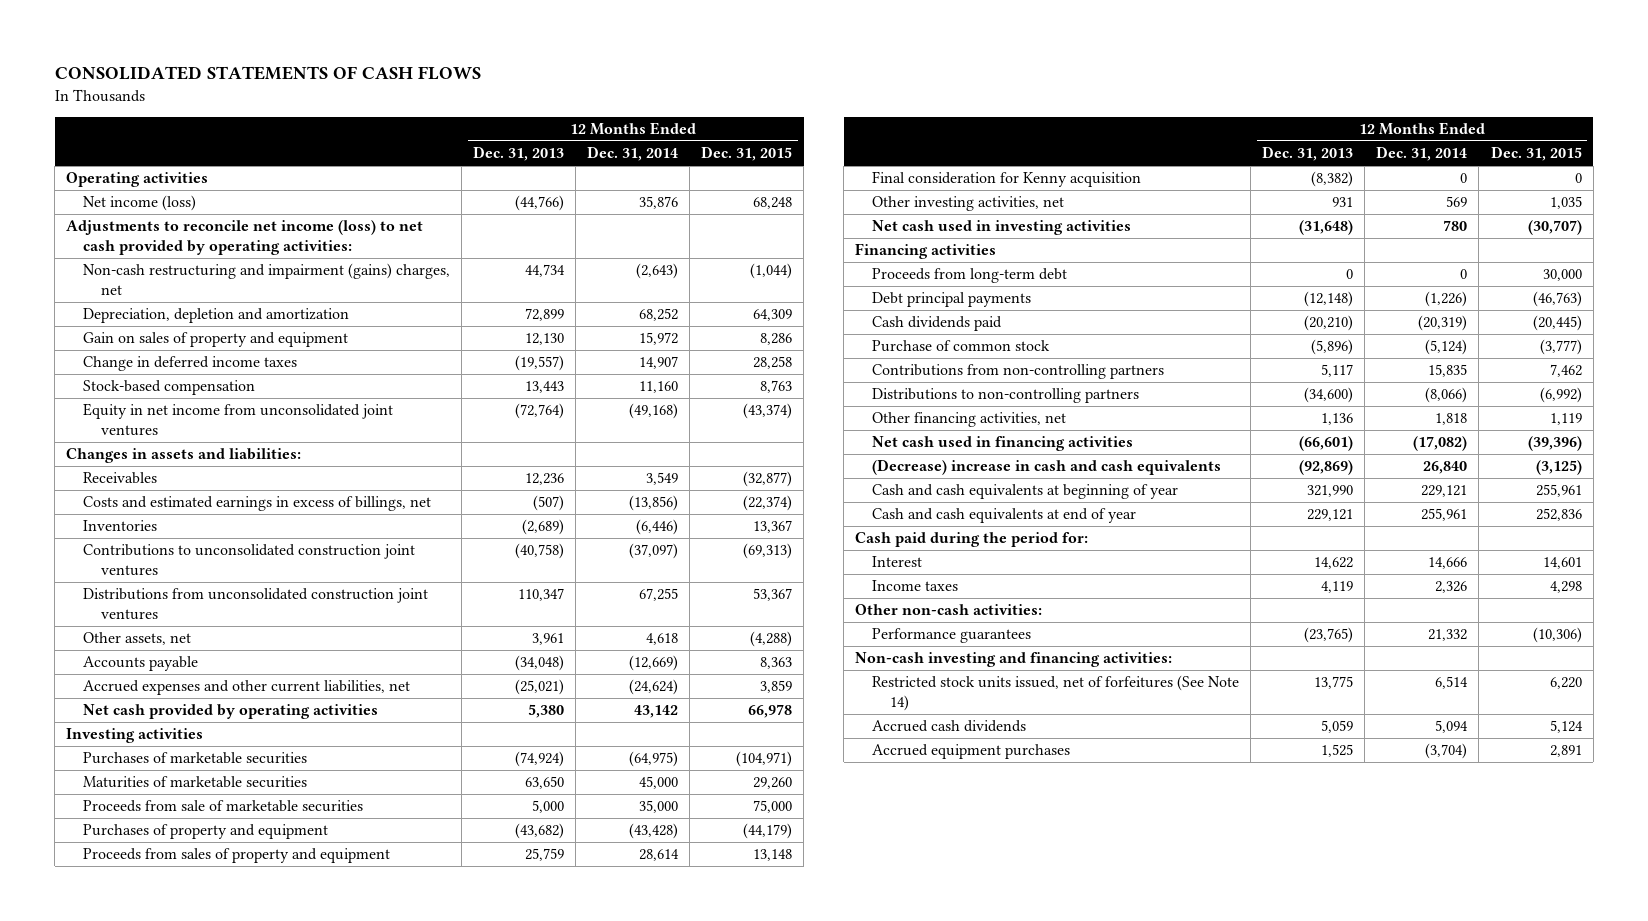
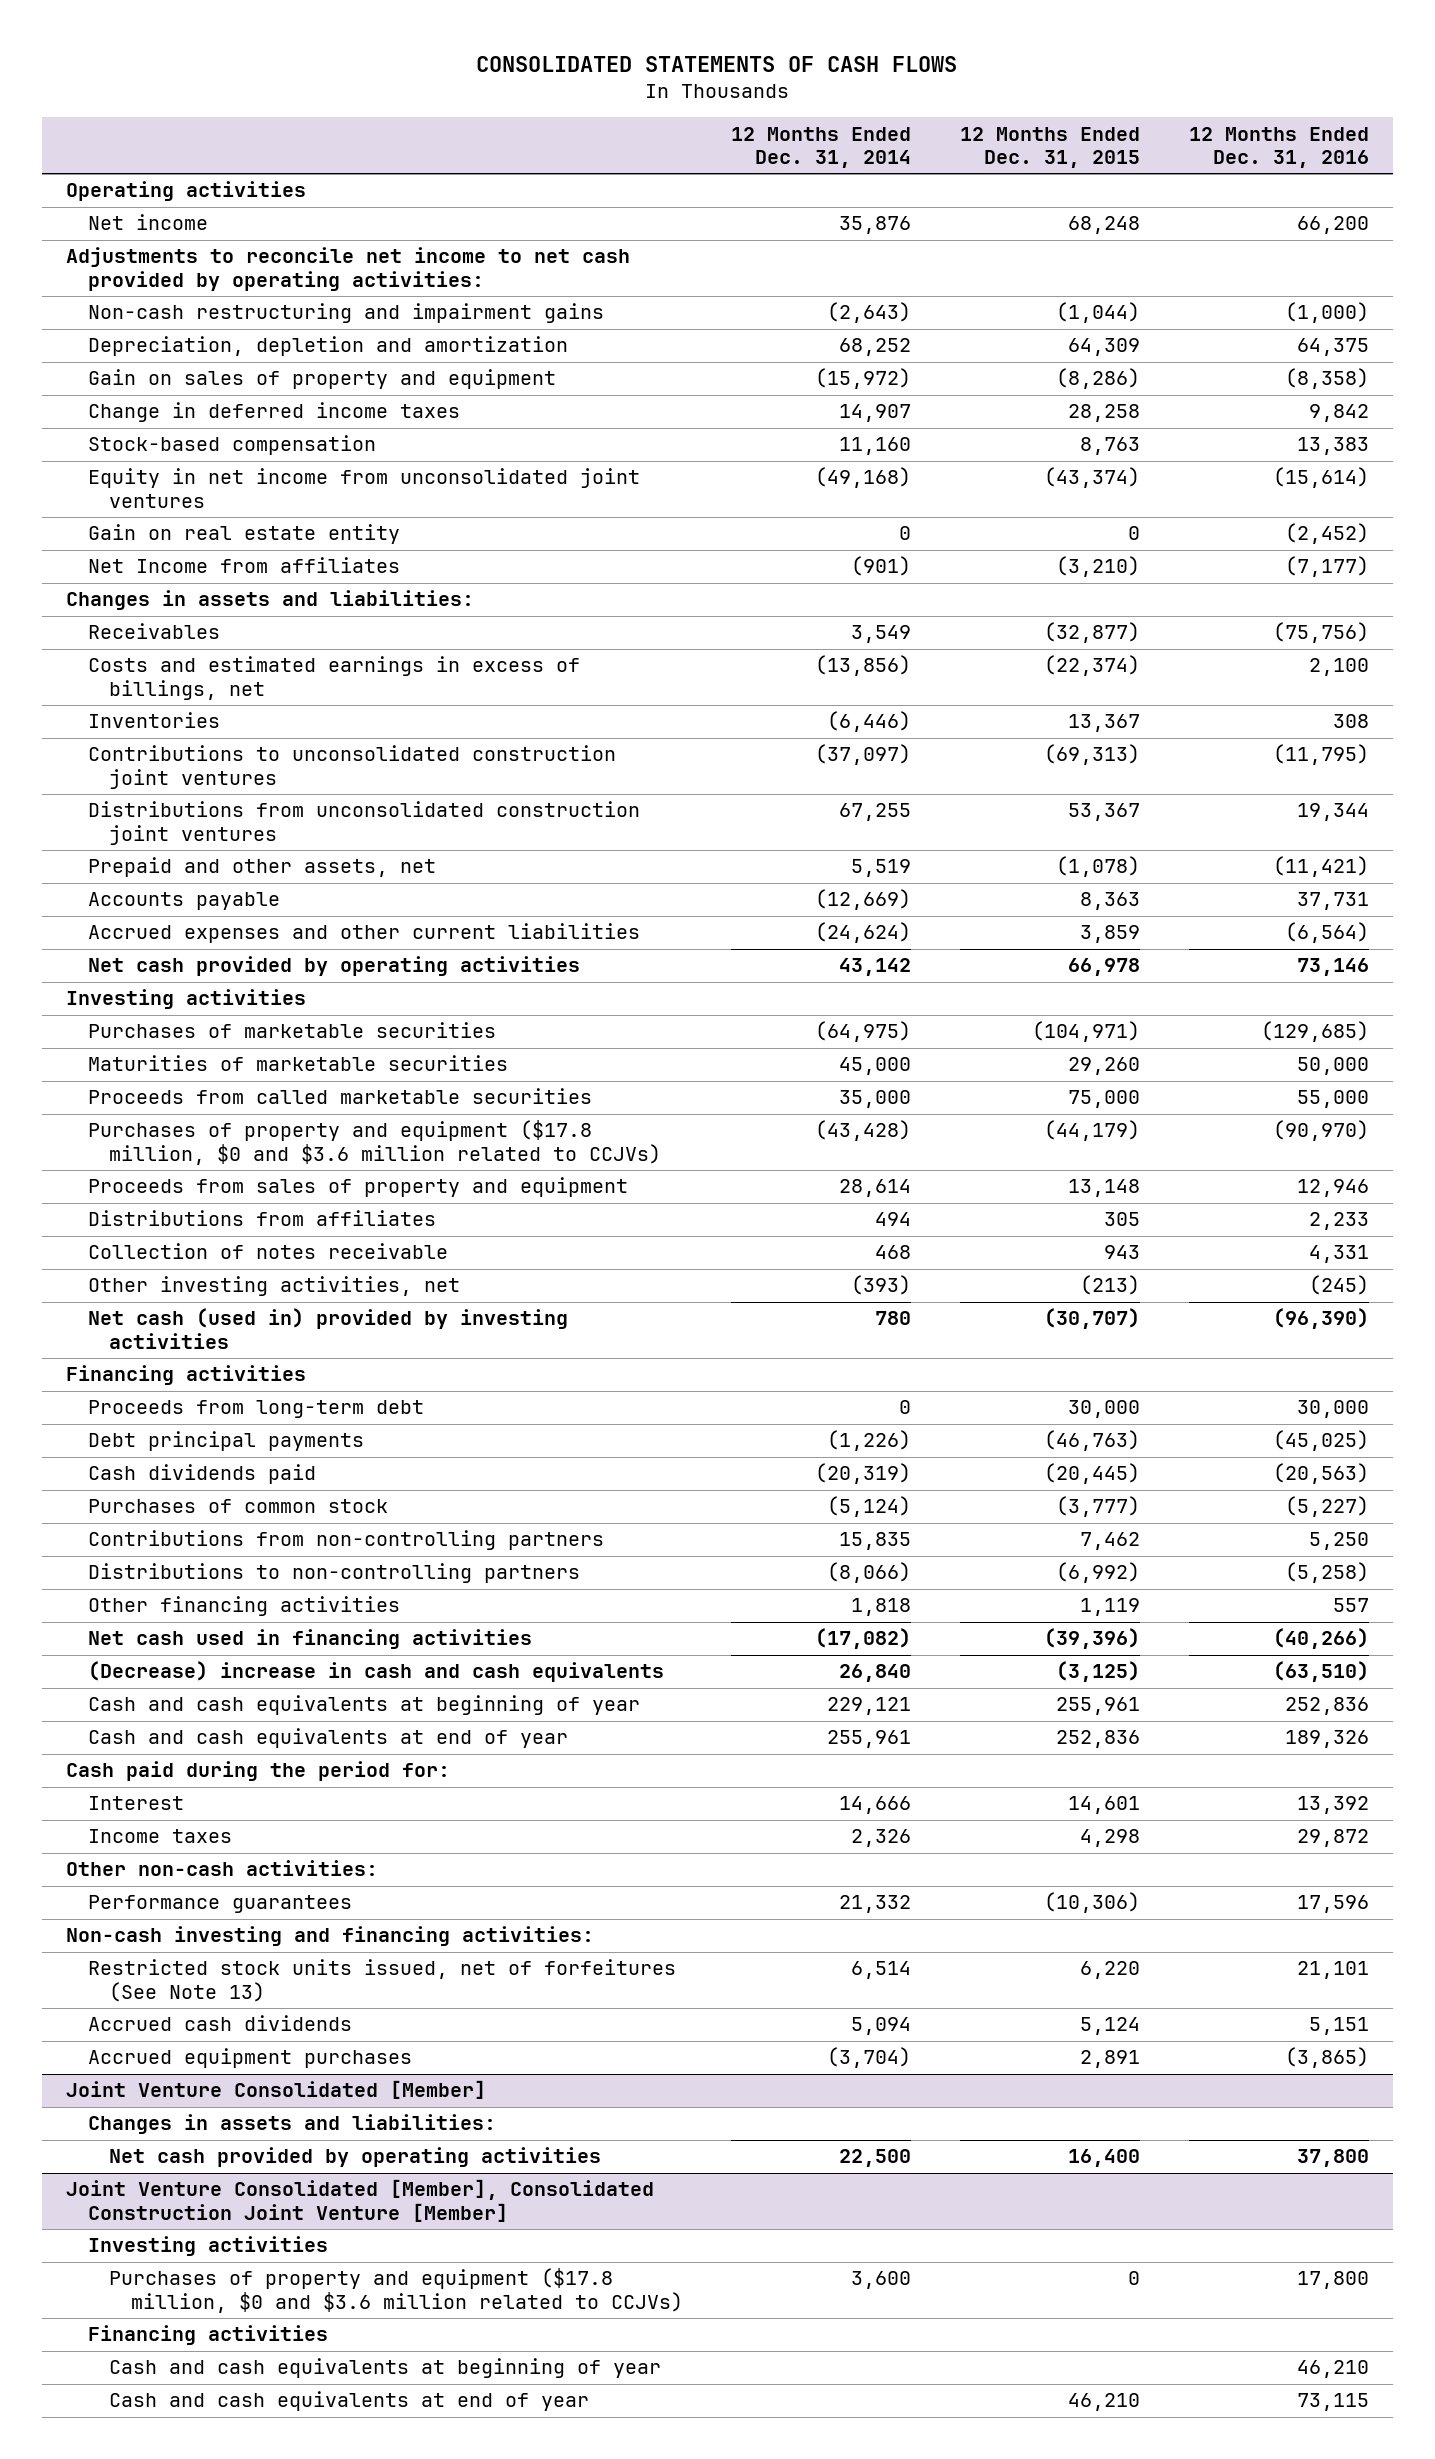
[473,146,565,162] Dec. 31, 2013 -> none
none -> [1188,126,1369,168] 12 Months Ended Dec. 31, 2016
[83,195,197,212] Net income (loss) -> [87,214,208,231] Net income
[66,220,424,256] Adjustments to reconcile net income (loss) to net cash provided by operating activities: -> [66,247,631,291] Adjustments to reconcile net income to net cash provided by operating activities:
[83,263,451,296] Non-cash restructuring and impairment (gains) charges, net -> [87,303,604,324] Non-cash restructuring and impairment gains
[639,332,679,346] 15,972 -> [815,368,912,390] (15,972)
[760,333,793,346] 8,286 -> [1055,368,1140,390] (8,286)
none -> [87,524,400,545] Gain on real estate entity
none -> [87,557,400,574] Net Income from affiliates
[83,632,192,646] Other assets, net -> [87,857,436,878] Prepaid and other assets, net
[646,633,679,646] 4,618 -> [851,859,912,878] 5,519
[750,631,793,648] (4,288) -> [1055,856,1140,878] (1,078)
[83,680,411,696] Accrued expenses and other current liabilities, net -> [87,923,640,944] Accrued expenses and other current liabilities
[83,800,364,813] Proceeds from sale of marketable securities -> [87,1088,592,1105] Proceeds from called marketable securities
[83,824,329,840] Purchases of property and equipment -> [87,1120,662,1165] Purchases of property and equipment ($17.8 million, $0 and $3.6 million related to CCJVs)
[872,171,1142,188] Final consideration for Kenny acquisition -> none
none -> [87,1210,436,1227] Distributions from affiliates
none -> [87,1243,448,1260] Collection of notes receivable
[1446,196,1468,208] 569 -> [851,1275,912,1296] (393)
[1549,196,1582,210] 1,035 -> [1079,1275,1140,1296] (213)
[872,220,1132,236] Net cash used in investing activities -> [87,1308,568,1349] Net cash (used in) provided by investing activities
[872,340,1051,353] Purchase of common stock -> [87,1499,388,1514] Purchases of common stock
[872,412,1067,428] Other financing activities, net -> [87,1596,400,1617] Other financing activities
[872,675,1240,712] Restricted stock units issued, net of forfeitures (See Note 14) -> [87,1959,676,2002] Restricted stock units issued, net of forfeitures (See Note 13)
none -> [66,2080,487,2100] Joint Venture Consolidated [Member]
none -> [87,2114,496,2135] Changes in assets and liabilities:
none -> [109,2147,602,2168] Net cash provided by operating activities
none -> [66,2179,655,2222] Joint Venture Consolidated [Member], Consolidated Construction Joint Venture [Member]
none -> [87,2236,328,2257] Investing activities
none -> [109,2268,683,2313] Purchases of property and equipment ($17.8 million, $0 and $3.6 million related to CCJVs)
none -> [87,2325,328,2346] Financing activities
none -> [109,2358,662,2379] Cash and cash equivalents at beginning of year
none -> [109,2391,590,2412] Cash and cash equivalents at end of year

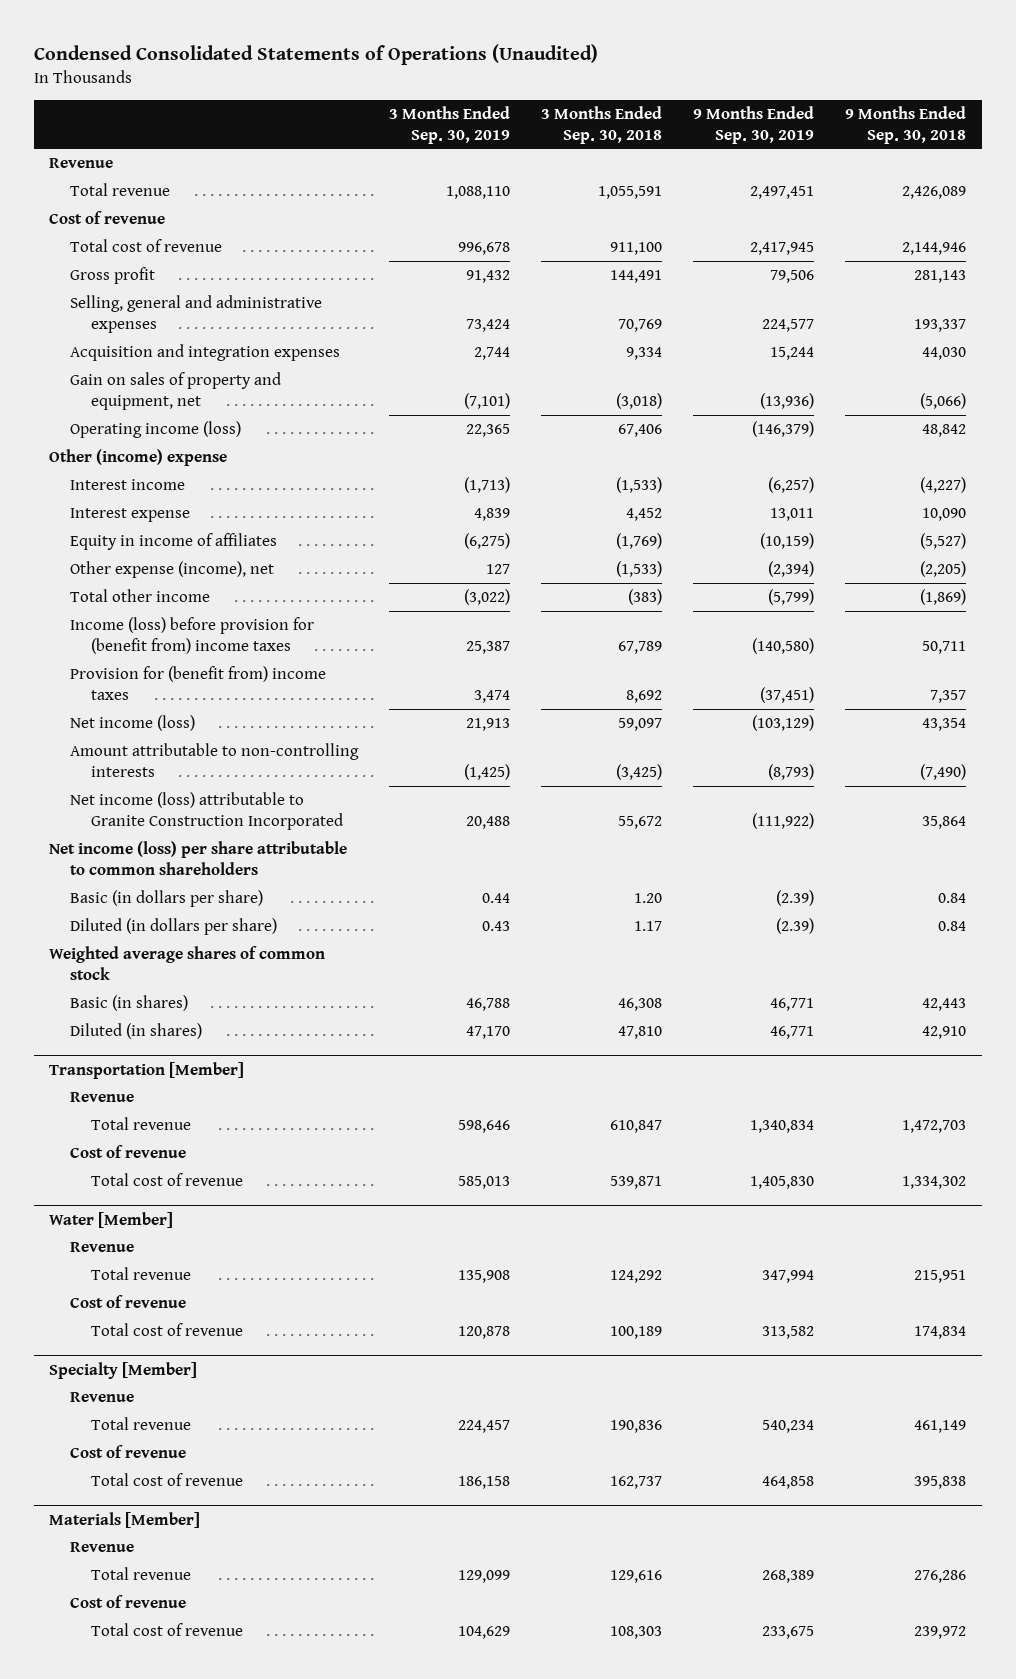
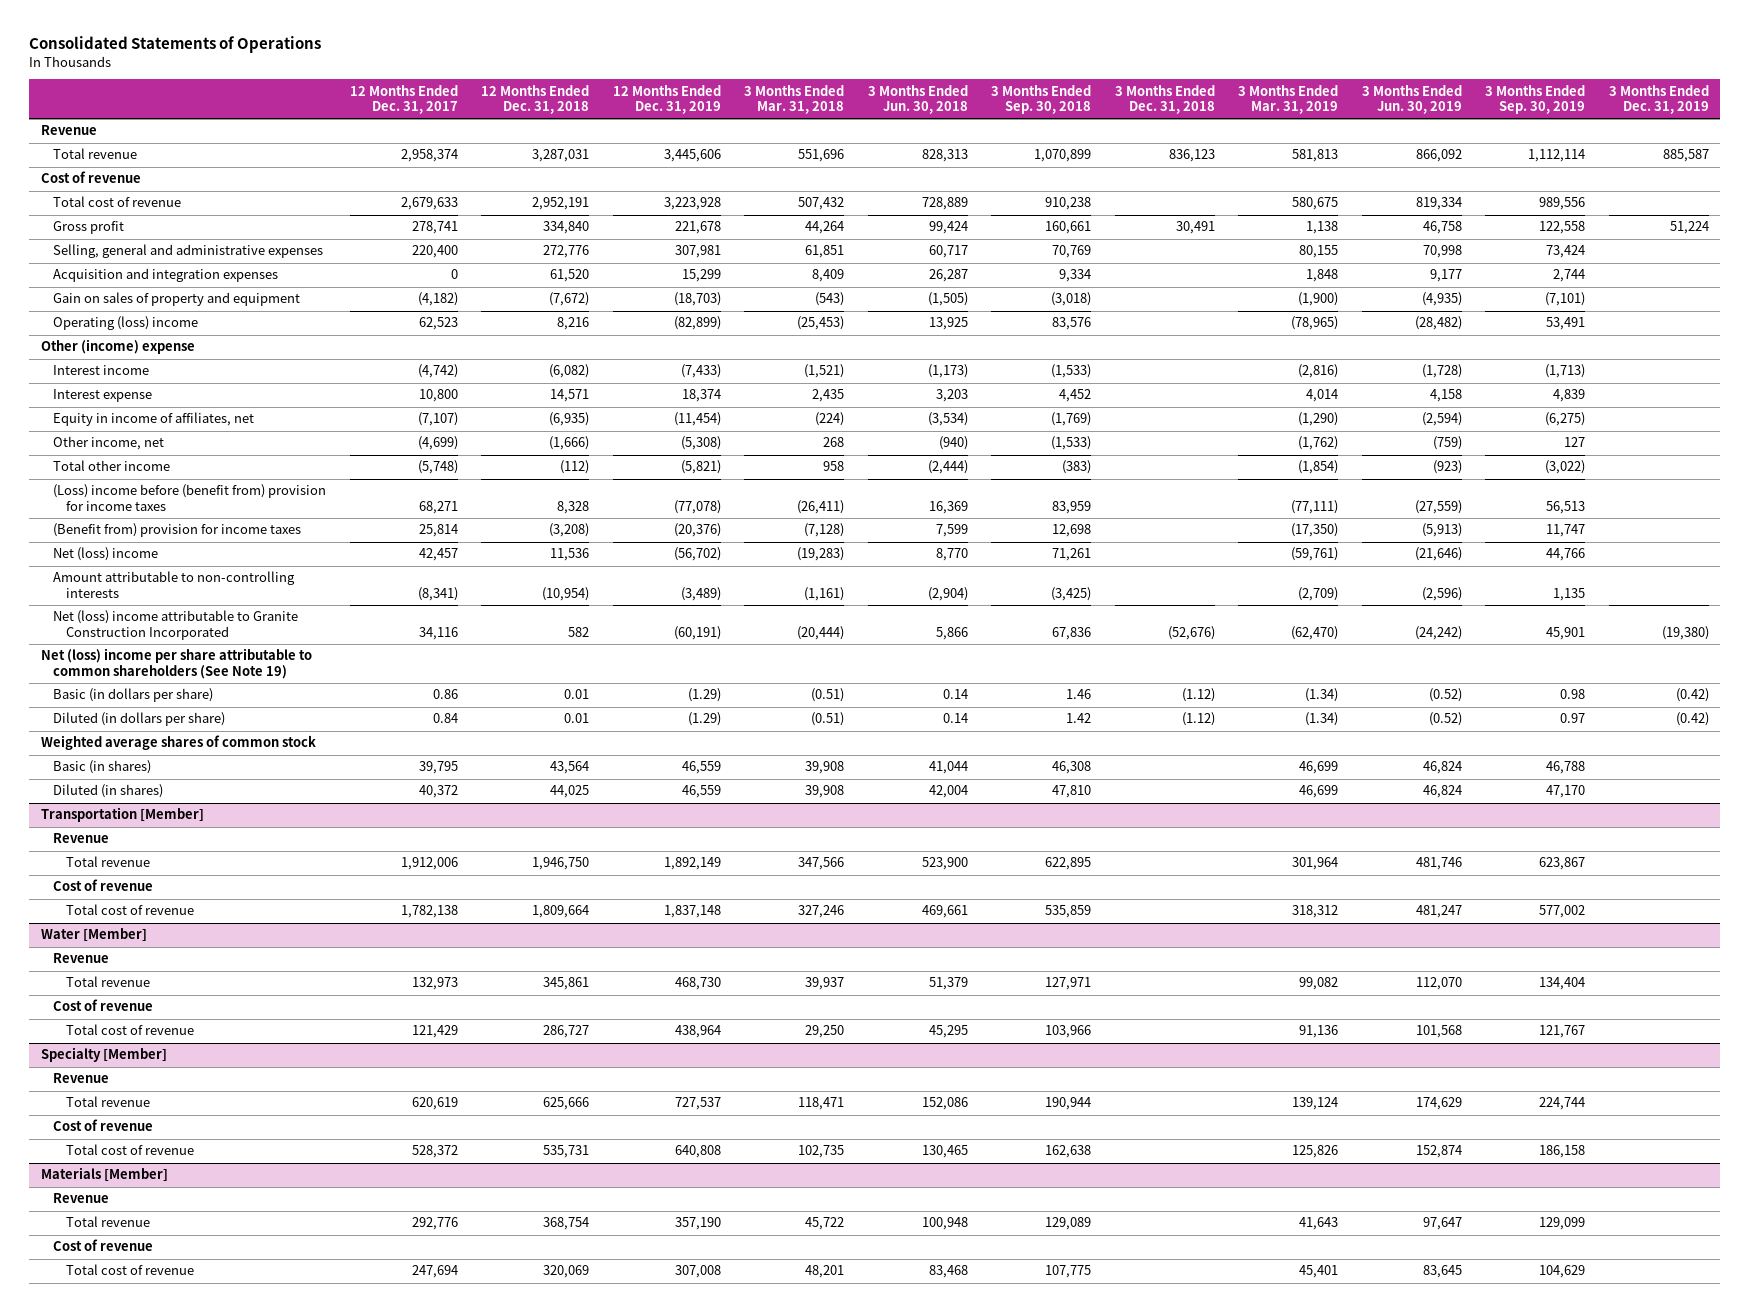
[33,44,598,66] Condensed Consolidated Statements of Operations (Unaudited) -> [29,36,322,54] Consolidated Statements of Operations
[693,105,815,144] 9 Months Ended Sep. 30, 2019 -> none
[845,105,967,144] 9 Months Ended Sep. 30, 2018 -> none
none -> [349,84,458,115] 12 Months Ended Dec. 31, 2017
none -> [481,84,590,115] 12 Months Ended Dec. 31, 2018
none -> [612,84,721,115] 12 Months Ended Dec. 31, 2019
none -> [744,84,845,115] 3 Months Ended Mar. 31, 2018
none -> [867,84,968,115] 3 Months Ended Jun. 30, 2018
none -> [1114,84,1215,115] 3 Months Ended Dec. 31, 2018
none -> [1238,84,1339,115] 3 Months Ended Mar. 31, 2019
none -> [1361,84,1462,115] 3 Months Ended Jun. 30, 2019
none -> [1608,84,1709,115] 3 Months Ended Dec. 31, 2019
[446,186,511,200] 1,088,110 -> [1528,149,1586,163] 1,112,114
[598,186,663,200] 1,055,591 -> [1034,149,1092,163] 1,070,899
[458,242,511,256] 996,678 -> [1539,197,1586,211] 989,556
[610,242,663,256] 911,100 -> [1045,197,1092,211] 910,238
[466,270,511,284] 91,432 -> [1539,221,1586,235] 122,558
[610,270,663,284] 144,491 -> [1045,221,1092,235] 160,661
[70,372,282,411] Gain on sales of property and equipment, net -> [53,292,301,307] Gain on sales of property and equipment
[70,421,242,439] Operating income (loss) -> [53,316,199,331] Operating (loss) income
[466,424,511,438] 22,365 -> [1546,317,1586,331] 53,491
[618,424,663,438] 67,406 -> [1052,317,1092,331] 83,576
[70,533,278,551] Equity in income of affiliates -> [53,412,255,427] Equity in income of affiliates, net
[70,561,275,579] Other expense (income), net -> [53,436,165,451] Other income, net
[70,617,315,655] Income (loss) before provision for (benefit from) income taxes -> [53,484,327,511] (Loss) income before (benefit from) provision for income taxes
[466,641,511,655] 25,387 -> [1546,500,1586,514] 56,513
[618,641,663,655] 67,789 -> [1052,500,1092,514] 83,959
[70,666,327,701] Provision for (benefit from) income taxes -> [53,523,302,538] (Benefit from) provision for income taxes
[474,690,511,704] 3,474 -> [1546,524,1586,538] 11,747
[626,690,663,704] 8,692 -> [1052,524,1092,538] 12,698
[70,715,196,732] Net income (loss) -> [53,547,159,562] Net (loss) income
[466,718,511,732] 21,913 -> [1546,548,1586,562] 44,766
[618,718,663,732] 59,097 -> [1052,548,1092,562] 71,261
[464,764,511,781] (1,425) -> [1553,587,1586,601] 1,135
[70,792,344,831] Net income (loss) attributable to Granite Construction Incorporated -> [53,610,299,640] Net (loss) income attributable to Granite Construction Incorporated
[466,816,511,830] 20,488 -> [1546,626,1586,640] 45,901
[618,816,663,830] 55,672 -> [1052,626,1092,640] 67,836
[49,841,348,876] Net income (loss) per share attributable to common shareholders -> [40,648,312,679] Net (loss) income per share attributable to common shareholders (See Note 19)
[482,893,511,904] 0.44 -> [1560,689,1586,700] 0.98
[634,893,663,904] 1.20 -> [1066,689,1092,700] 1.46
[482,921,511,932] 0.43 -> [1560,713,1586,724] 0.97
[634,921,663,932] 1.17 -> [1066,713,1092,724] 1.42
[458,1120,511,1134] 598,646 -> [1539,857,1586,871] 623,867
[610,1120,663,1134] 610,847 -> [1045,857,1092,871] 622,895
[458,1176,511,1190] 585,013 -> [1539,905,1586,919] 577,002
[610,1176,663,1190] 539,871 -> [1045,905,1092,919] 535,859
[458,1270,511,1284] 135,908 -> [1539,977,1586,991] 134,404
[610,1270,663,1284] 124,292 -> [1045,977,1092,991] 127,971
[458,1326,511,1340] 120,878 -> [1539,1025,1586,1039] 121,767
[610,1326,663,1340] 100,189 -> [1045,1025,1092,1039] 103,966
[458,1420,511,1434] 224,457 -> [1539,1097,1586,1111] 224,744
[610,1420,663,1434] 190,836 -> [1045,1097,1092,1111] 190,944
[610,1476,663,1490] 162,737 -> [1045,1145,1092,1159] 162,638
[610,1570,663,1584] 129,616 -> [1045,1217,1092,1231] 129,089
[610,1626,663,1640] 108,303 -> [1045,1265,1092,1279] 107,775

